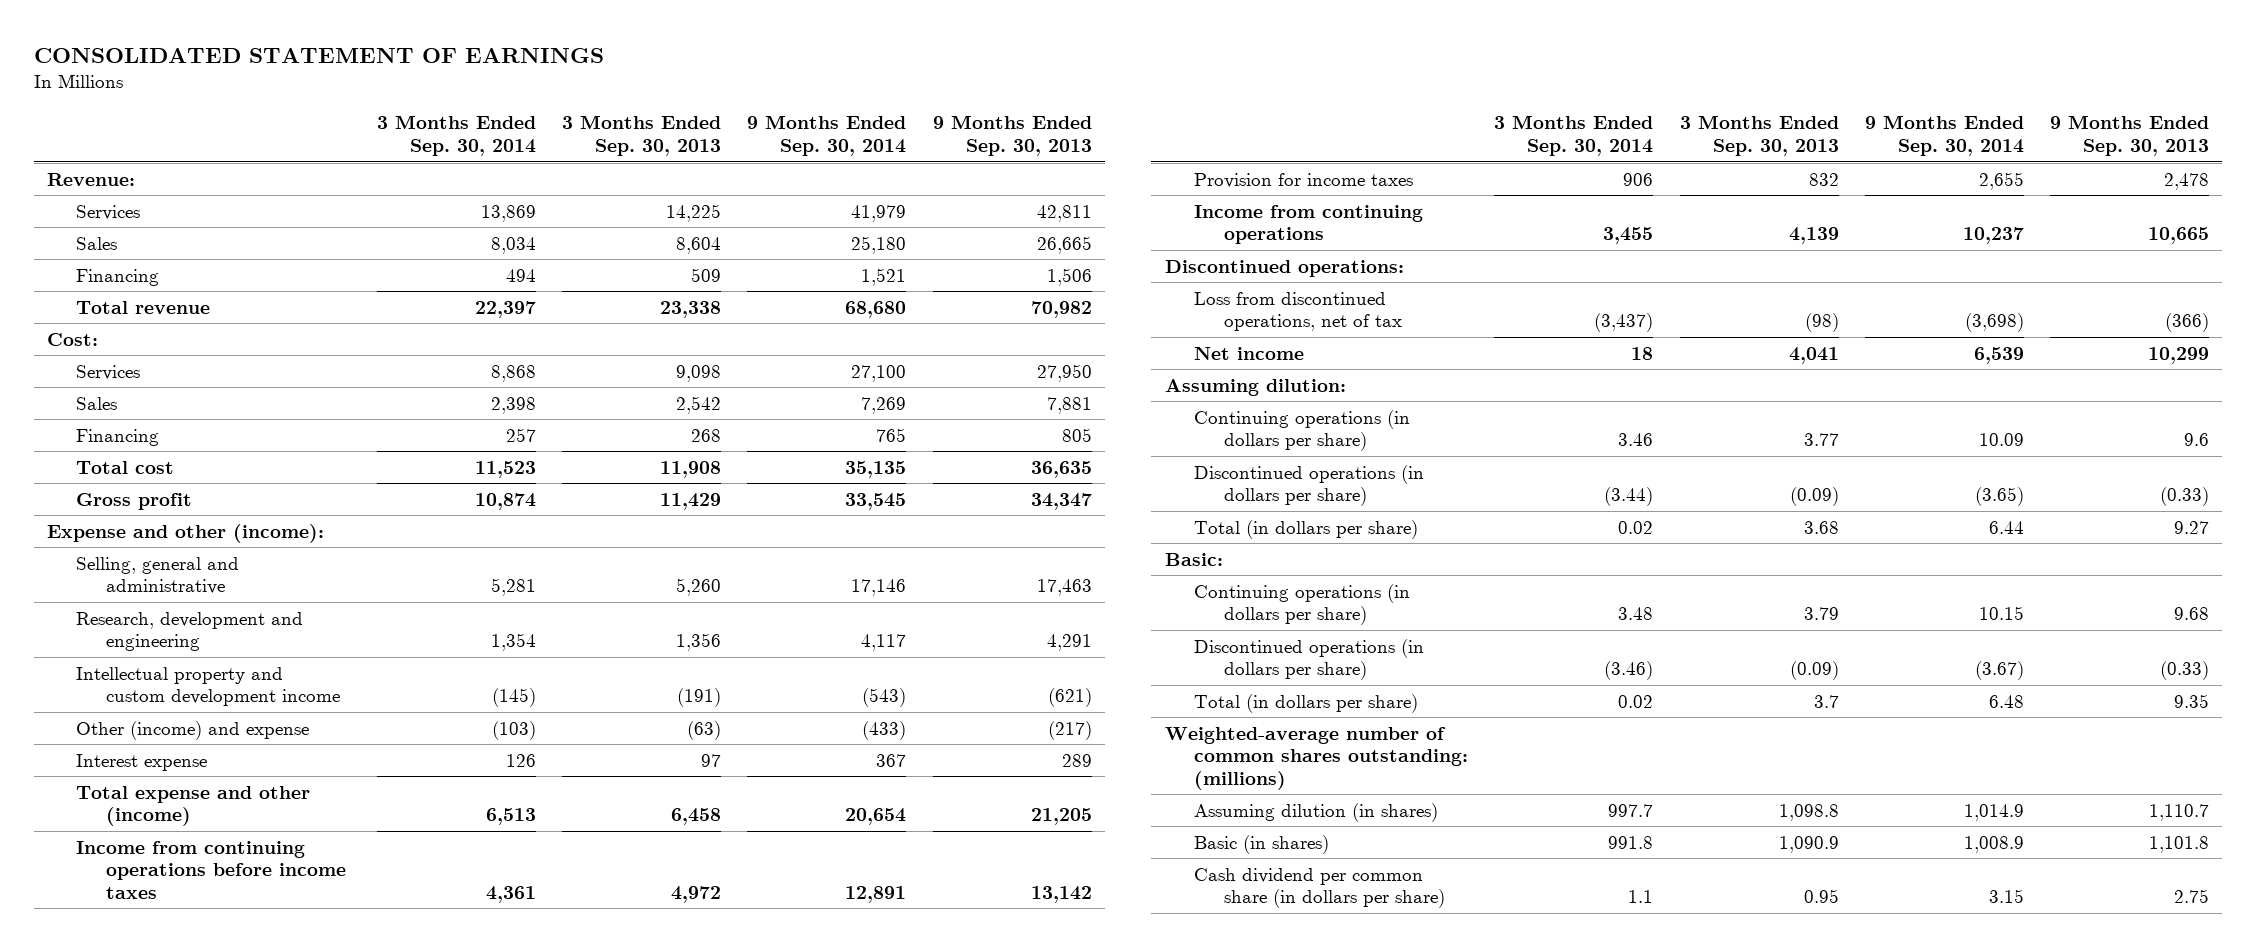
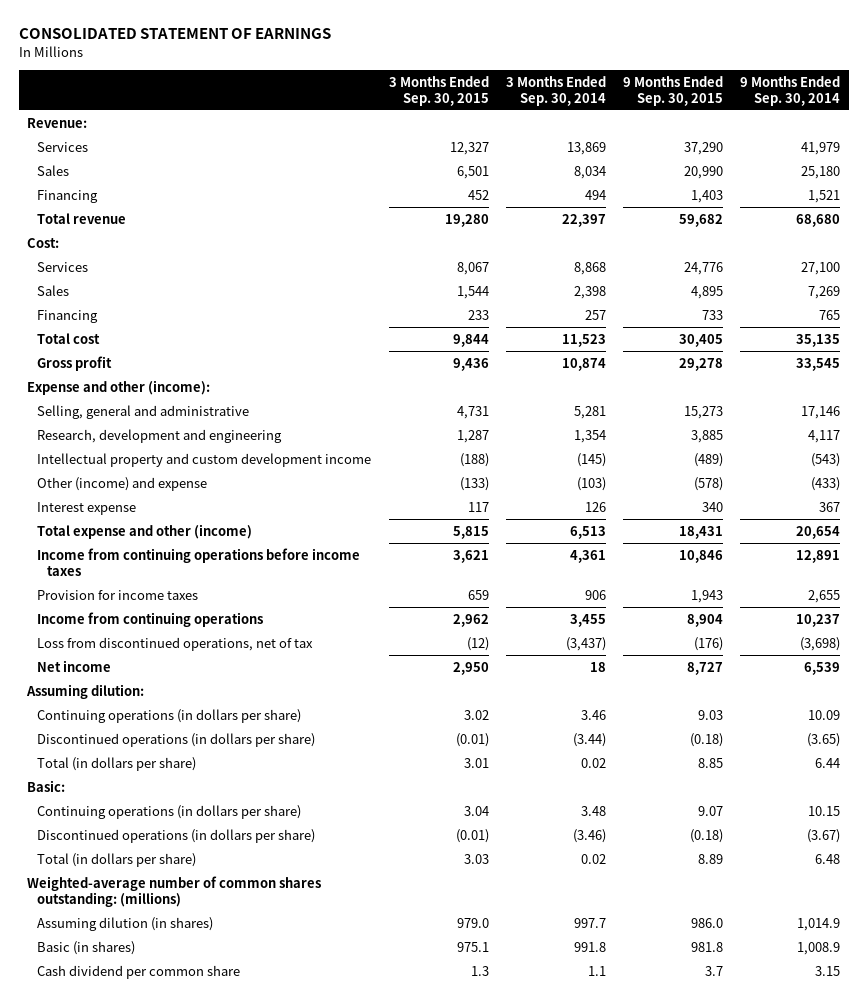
[562,115,722,156] 3 Months Ended Sep. 30, 2013 -> none
[932,115,1092,156] 9 Months Ended Sep. 30, 2013 -> none
none -> [388,75,489,106] 3 Months Ended Sep. 30, 2015
none -> [623,75,724,106] 9 Months Ended Sep. 30, 2015
[1164,259,1404,277] Discontinued operations: -> none
[1194,867,1445,909] Cash dividend per common share (in dollars per share) -> [37,964,241,979] Cash dividend per common share

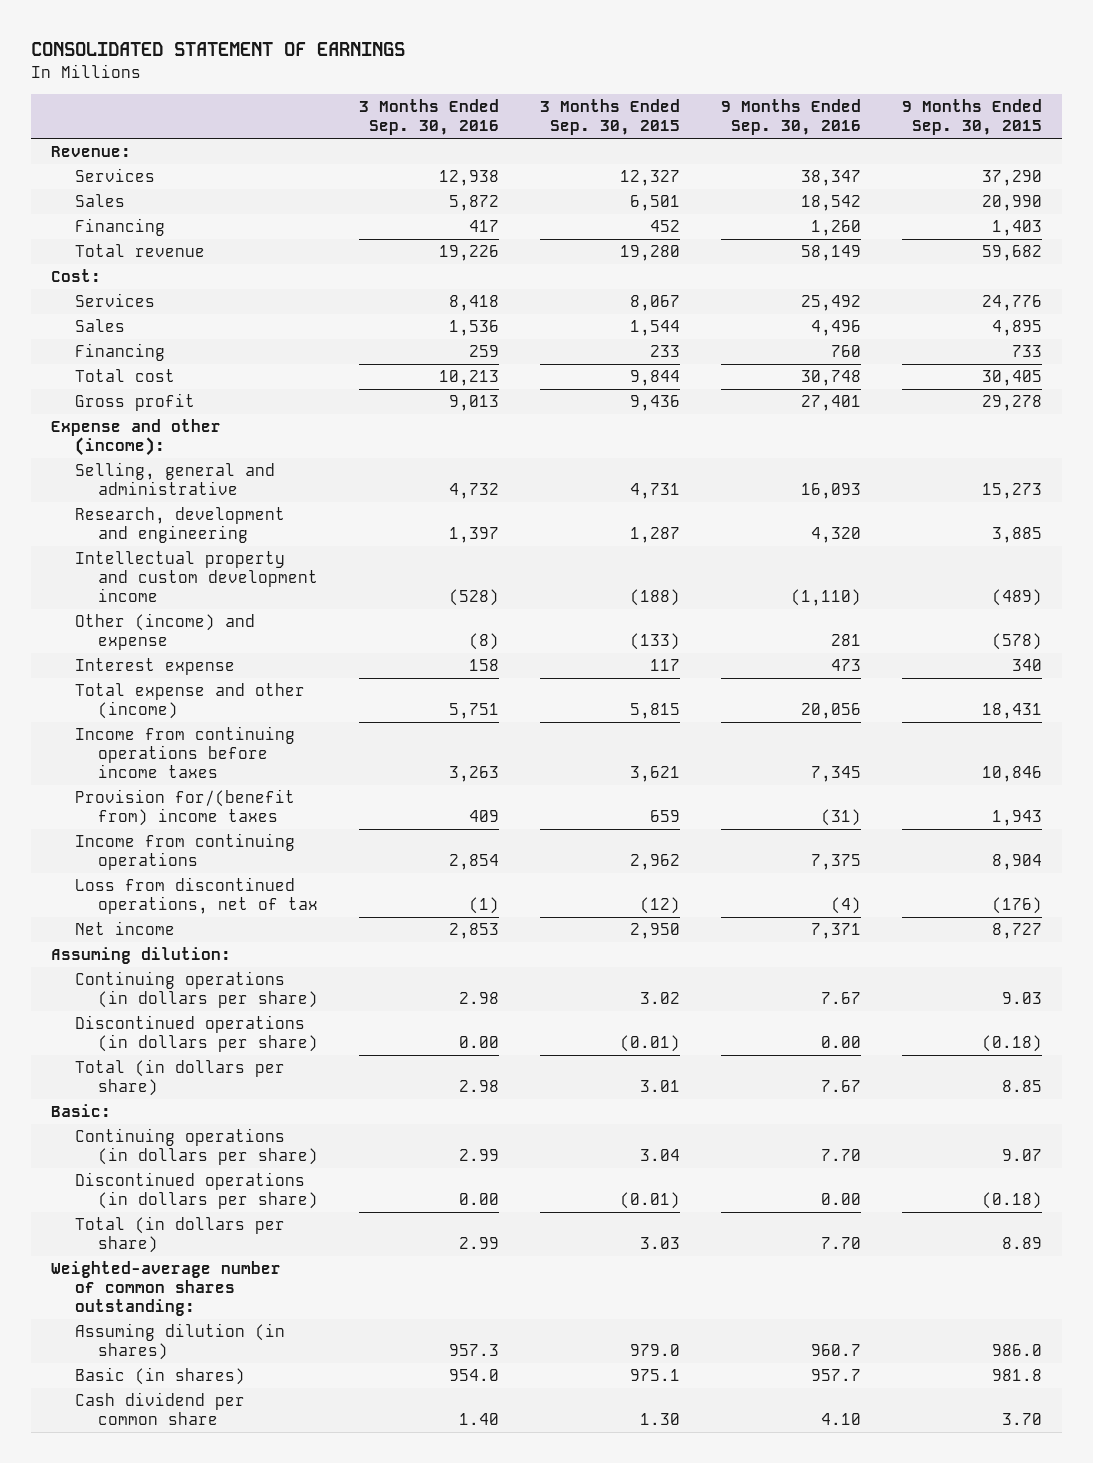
[505,75,606,106] 3 Months Ended Sep. 30, 2014 -> none
[740,75,841,106] 9 Months Ended Sep. 30, 2014 -> none
none -> [359,99,500,136] 3 Months Ended Sep. 30, 2016
none -> [720,99,861,136] 9 Months Ended Sep. 30, 2016
[37,589,199,600] Provision for income taxes -> [74,789,295,827] Provision for/(benefit from) income taxes
[27,875,322,907] Weighted-average number of common shares outstanding: (millions) -> [51,1261,282,1317] Weighted-average number of common shares outstanding:
[470,965,489,976] 1.3 -> [639,1413,680,1426] 1.30
[705,965,724,976] 3.7 -> [1001,1413,1042,1426] 3.70

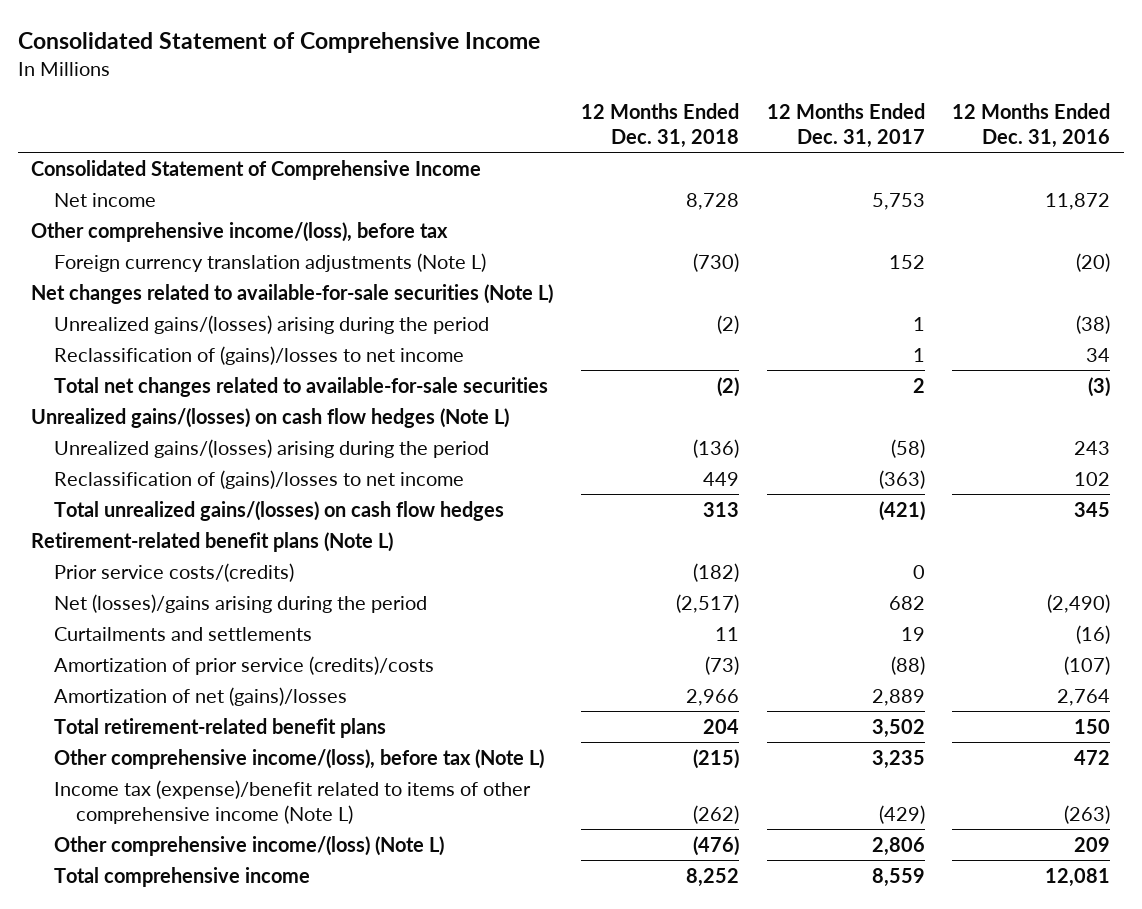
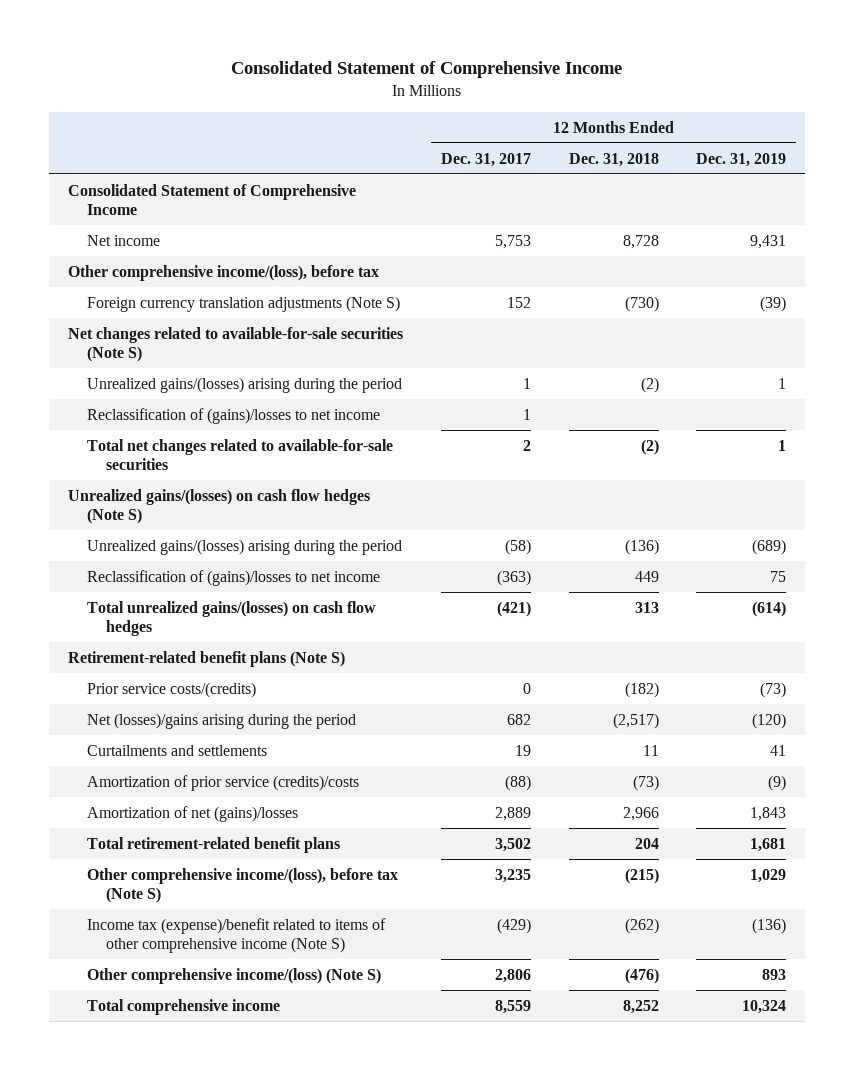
[952,103,1111,148] 12 Months Ended Dec. 31, 2016 -> none
none -> [696,152,787,167] Dec. 31, 2019
[53,252,486,272] Foreign currency translation adjustments (Note L) -> [86,295,400,312] Foreign currency translation adjustments (Note S)
[31,283,554,304] Net changes related to available-for-sale securities (Note L) -> [68,326,404,362] Net changes related to available-for-sale securities (Note S)
[31,407,510,428] Unrealized gains/(losses) on cash flow hedges (Note L) -> [68,488,371,524] Unrealized gains/(losses) on cash flow hedges (Note S)
[31,531,394,552] Retirement-related benefit plans (Note L) -> [68,650,346,667] Retirement-related benefit plans (Note S)
[53,748,544,769] Other comprehensive income/(loss), before tax (Note L) -> [86,867,398,903] Other comprehensive income/(loss), before tax (Note S)
[53,779,531,824] Income tax (expense)/benefit related to items of other comprehensive income (Note L) -> [86,917,386,953] Income tax (expense)/benefit related to items of other comprehensive income (Note S)
[53,835,444,856] Other comprehensive income/(loss) (Note L) -> [86,967,381,984] Other comprehensive income/(loss) (Note S)

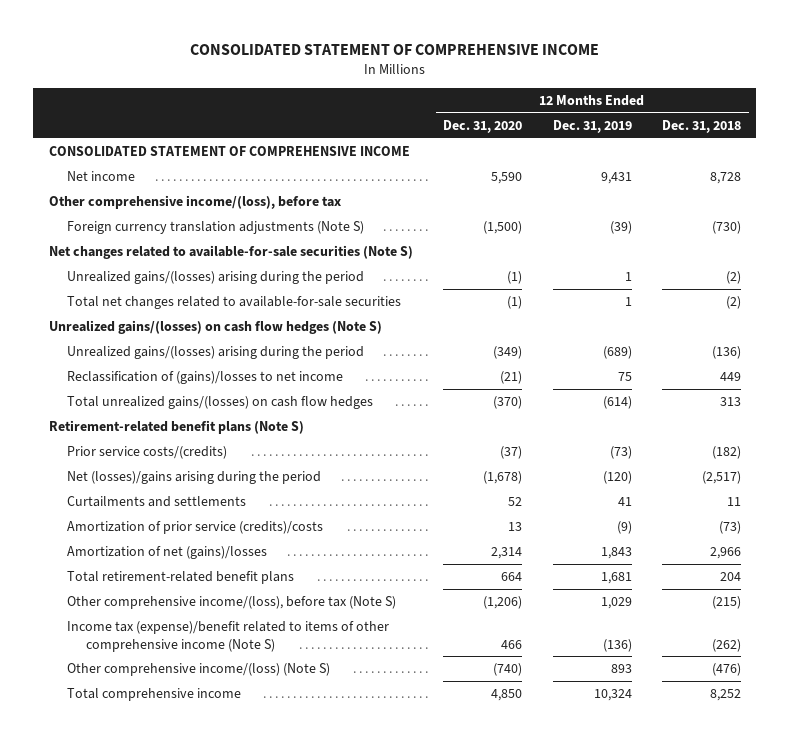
[231,61,623,79] Consolidated Statement of Comprehensive Income -> [189,44,599,56] CONSOLIDATED STATEMENT OF COMPREHENSIVE INCOME
[440,152,531,167] Dec. 31, 2017 -> none
none -> [443,120,523,134] Dec. 31, 2020
[68,183,357,215] Consolidated Statement of Comprehensive Income -> [48,146,410,157] CONSOLIDATED STATEMENT OF COMPREHENSIVE INCOME
[86,407,380,424] Reclassification of (gains)/losses to net income -> none

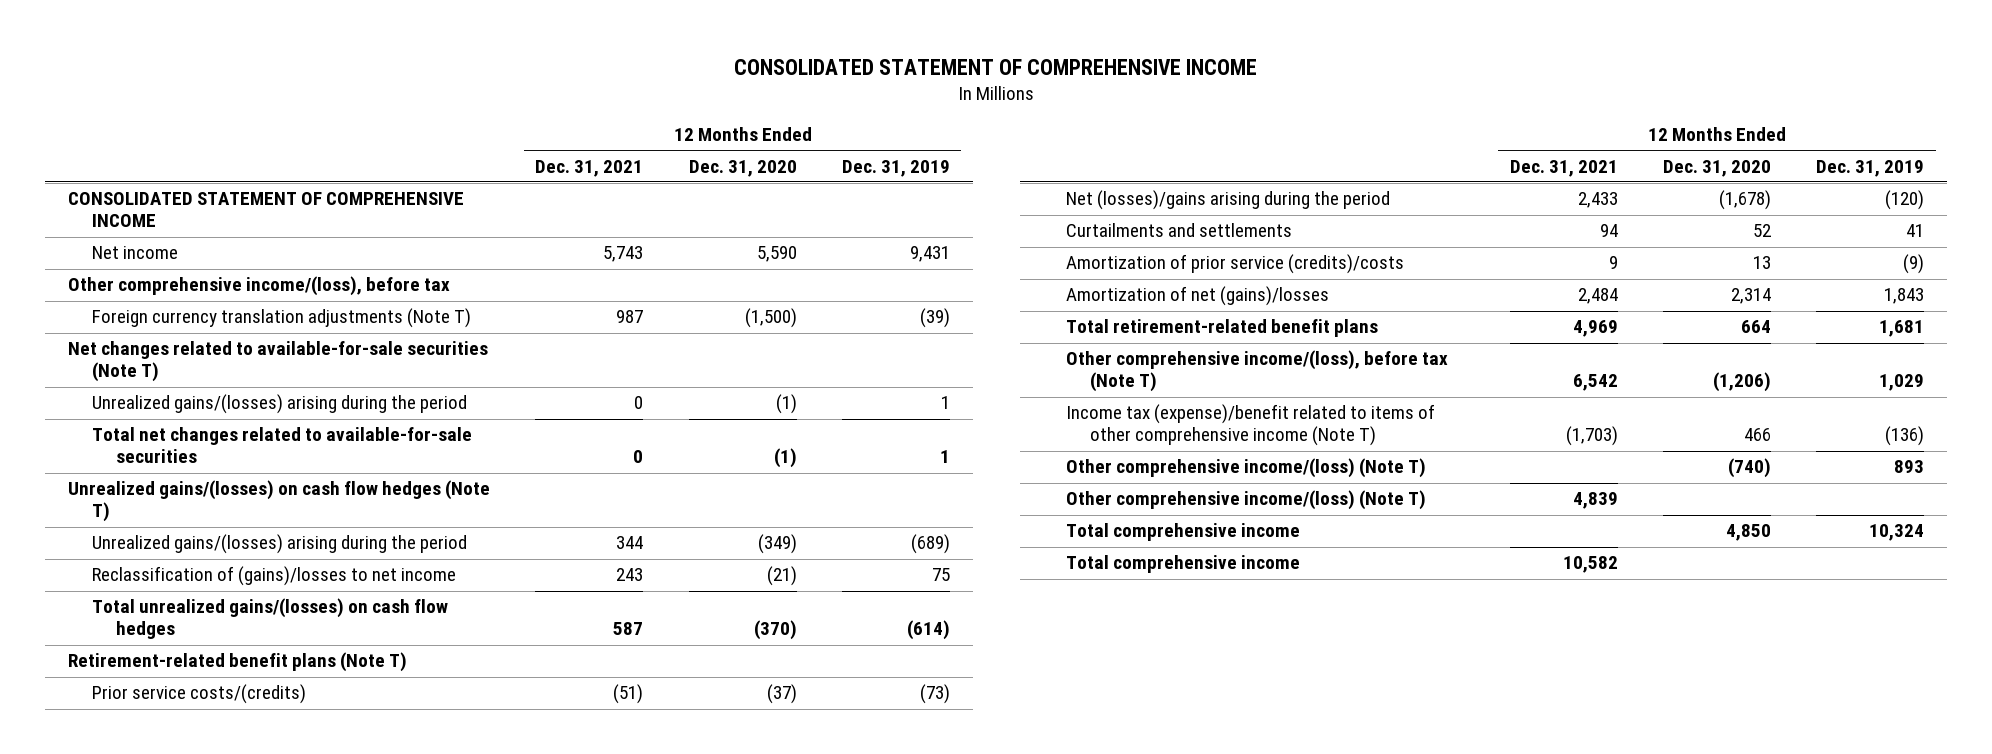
[662,120,742,134] Dec. 31, 2018 -> none
none -> [535,159,644,177] Dec. 31, 2021
[67,221,365,235] Foreign currency translation adjustments (Note S) -> [91,308,471,329] Foreign currency translation adjustments (Note T)
[48,245,413,260] Net changes related to available-for-sale securities (Note S) -> [67,341,488,383] Net changes related to available-for-sale securities (Note T)
[48,320,382,335] Unrealized gains/(losses) on cash flow hedges (Note S) -> [67,480,490,523] Unrealized gains/(losses) on cash flow hedges (Note T)
[48,420,304,435] Retirement-related benefit plans (Note S) -> [67,652,407,673] Retirement-related benefit plans (Note T)
[67,596,397,610] Other comprehensive income/(loss), before tax (Note S) -> [1066,350,1449,393] Other comprehensive income/(loss), before tax (Note T)
[67,621,390,652] Income tax (expense)/benefit related to items of other comprehensive income (Note S) -> [1066,404,1436,447] Income tax (expense)/benefit related to items of other comprehensive income (Note T)
[67,663,331,677] Other comprehensive income/(loss) (Note S) -> [1066,458,1427,479] Other comprehensive income/(loss) (Note T)
none -> [1066,490,1427,511] Other comprehensive income/(loss) (Note T)
none -> [1066,555,1301,574] Total comprehensive income

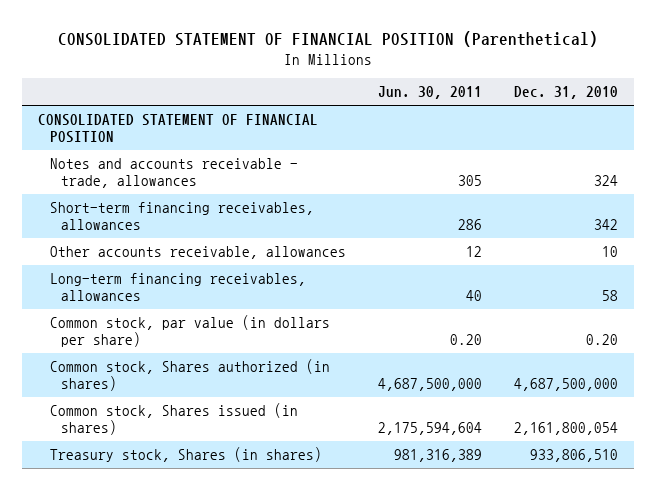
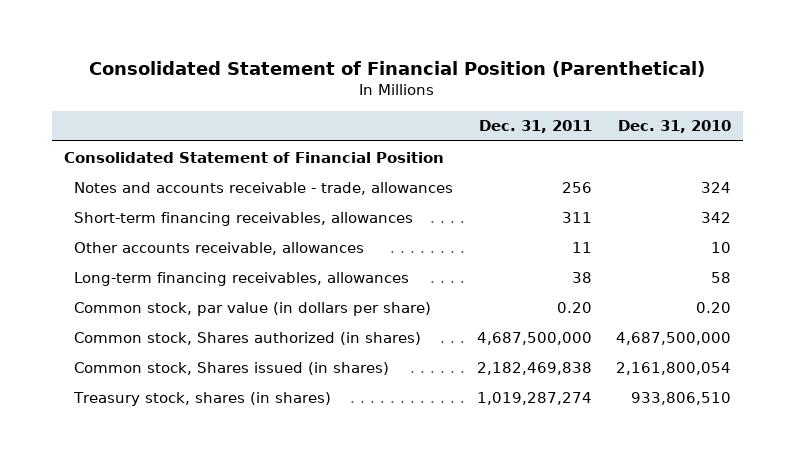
[58,31,599,48] CONSOLIDATED STATEMENT OF FINANCIAL POSITION (Parenthetical) -> [89,61,706,78] Consolidated Statement of Financial Position (Parenthetical)
[377,86,482,100] Jun. 30, 2011 -> none
none -> [479,120,593,134] Dec. 31, 2011
[38,114,319,143] CONSOLIDATED STATEMENT OF FINANCIAL POSITION -> [63,151,444,163] Consolidated Statement of Financial Position
[49,447,322,463] Treasury stock, Shares (in shares) -> [73,391,332,406] Treasury stock, shares (in shares)

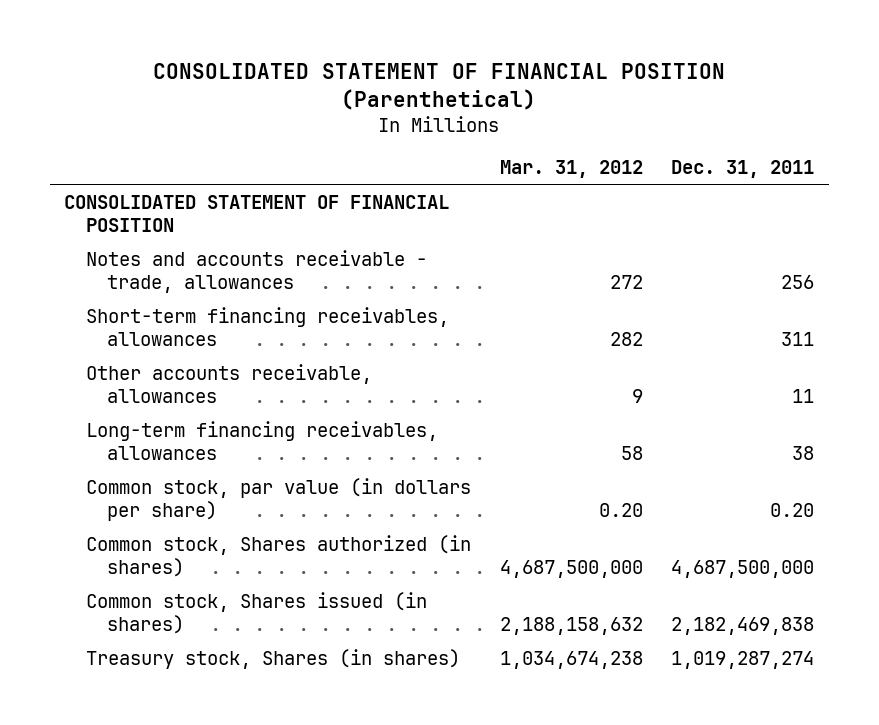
[89,61,706,78] Consolidated Statement of Financial Position (Parenthetical) -> [153,62,726,111] CONSOLIDATED STATEMENT OF FINANCIAL POSITION (Parenthetical)
[618,120,732,134] Dec. 31, 2010 -> none
none -> [499,160,643,179] Mar. 31, 2012
[63,151,444,163] Consolidated Statement of Financial Position -> [64,194,450,232] CONSOLIDATED STATEMENT OF FINANCIAL POSITION
[73,391,332,406] Treasury stock, shares (in shares) -> [85,648,460,669] Treasury stock, Shares (in shares)

